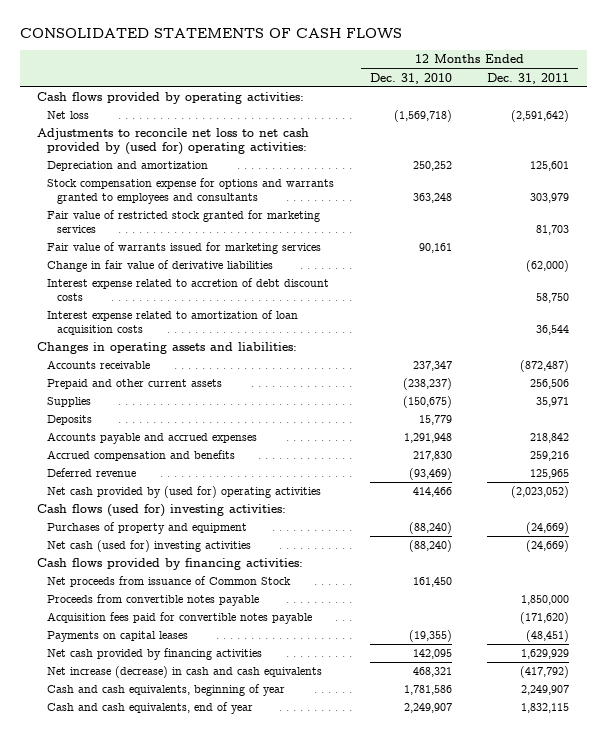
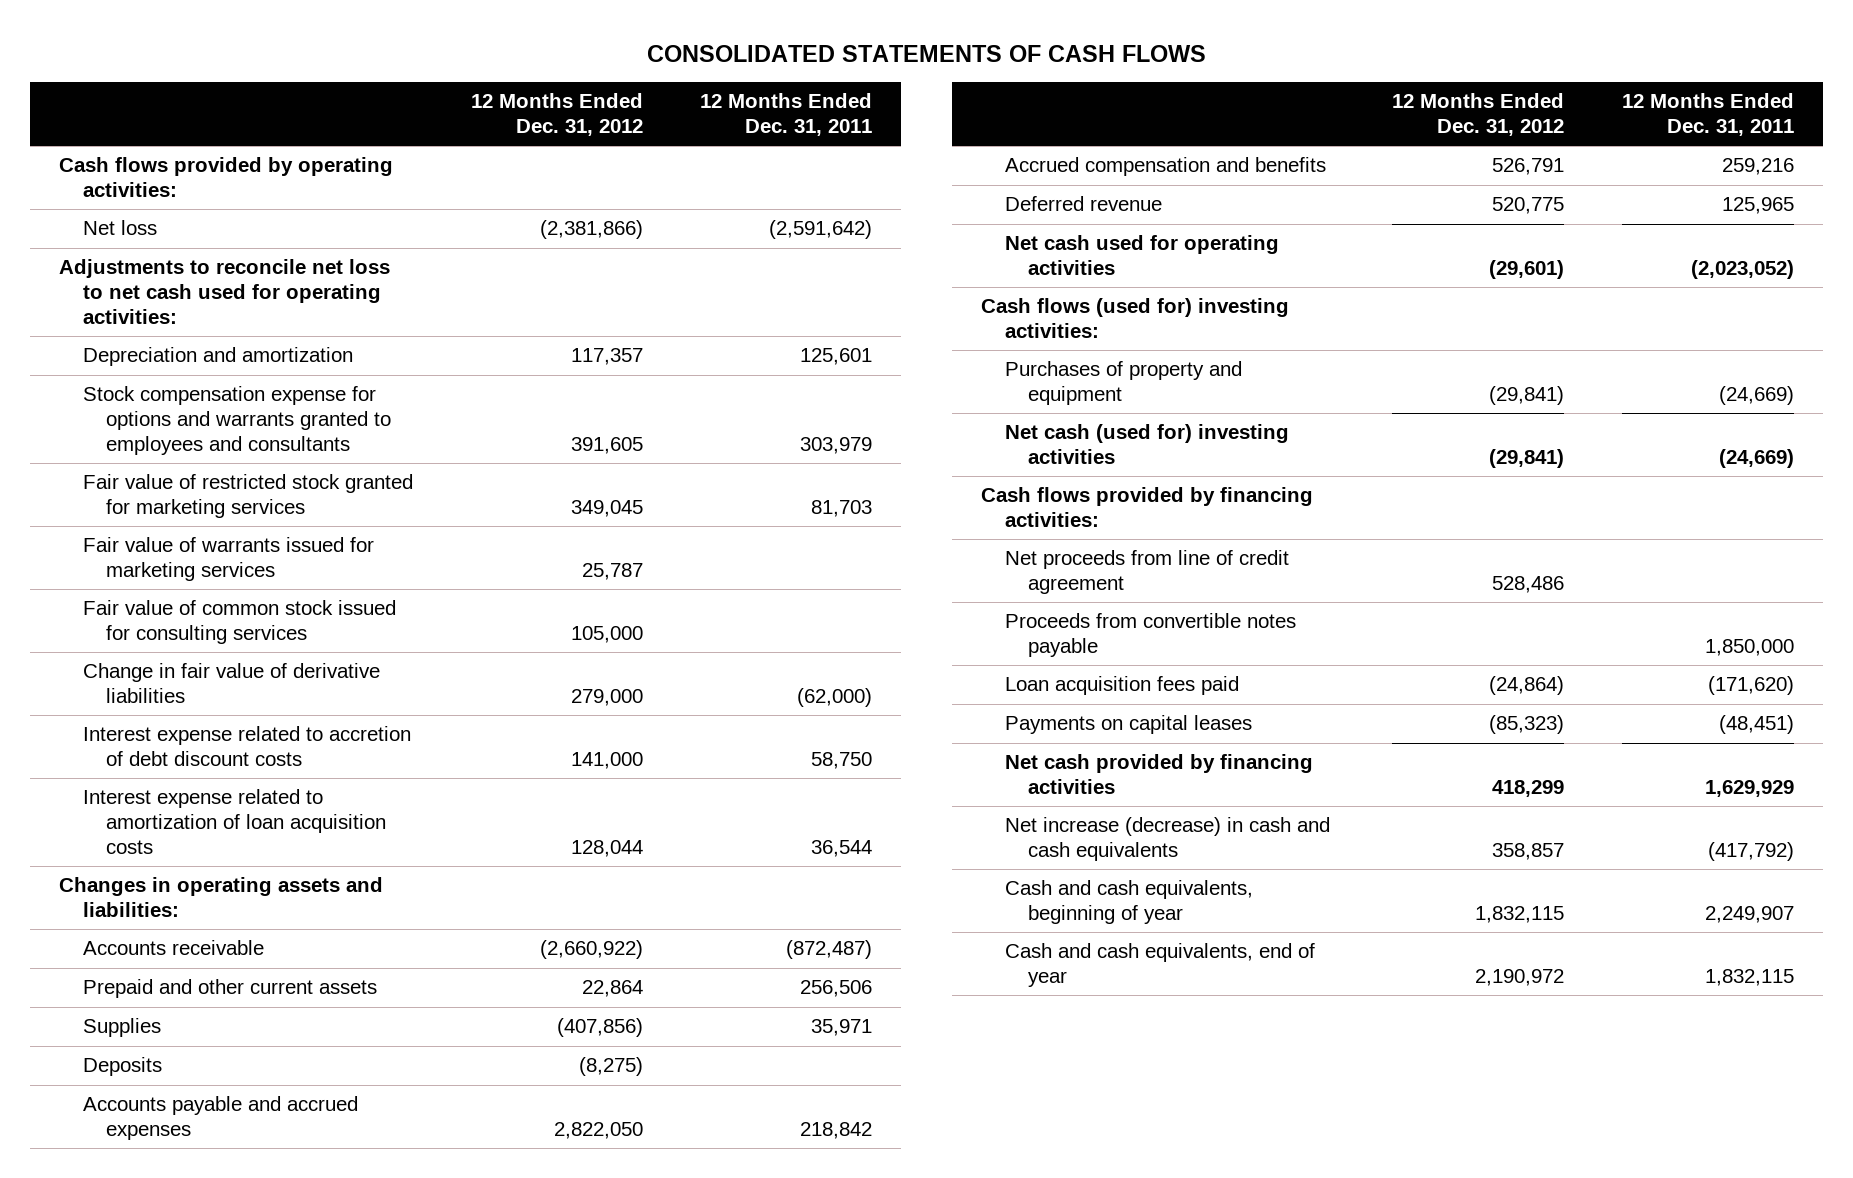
[369,72,452,84] Dec. 31, 2010 -> none
none -> [470,93,643,137] 12 Months Ended Dec. 31, 2012
[37,128,310,156] Adjustments to reconcile net loss to net cash provided by (used for) operating activities: -> [59,259,391,324] Adjustments to reconcile net loss to net cash used for operating activities:
none -> [82,600,396,645] Fair value of common stock issued for consulting services
[47,486,322,499] Net cash provided by (used for) operating activities -> [1004,235,1279,276] Net cash used for operating activities
[47,576,292,588] Net proceeds from issuance of Common Stock -> none
none -> [1004,550,1289,595] Net proceeds from line of credit agreement
[47,612,313,625] Acquisition fees paid for convertible notes payable -> [1004,676,1239,696] Loan acquisition fees paid

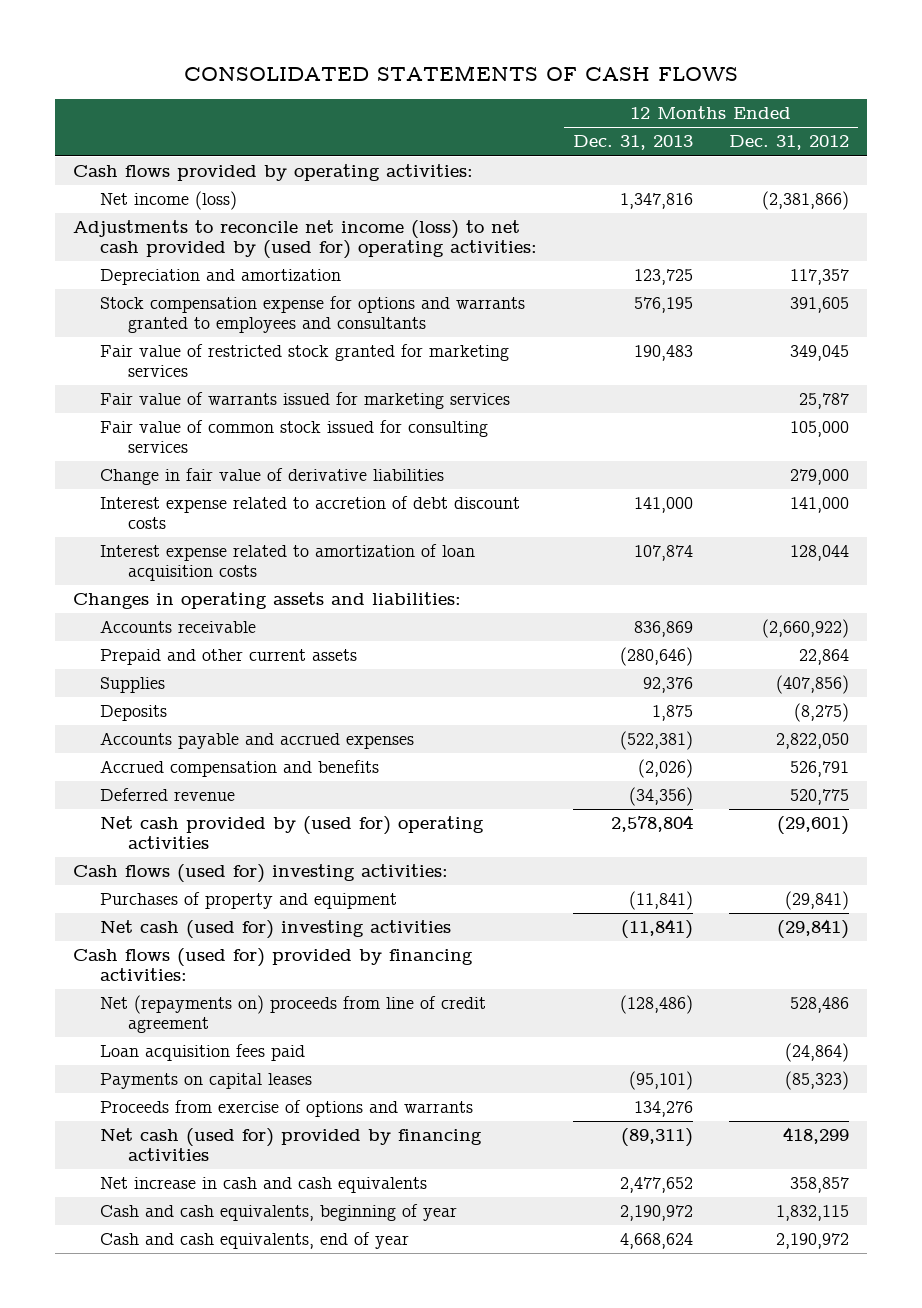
[700,93,873,137] 12 Months Ended Dec. 31, 2011 -> none
none -> [573,135,694,151] Dec. 31, 2013
[82,220,157,236] Net loss -> [100,191,238,211] Net income (loss)
[59,259,391,324] Adjustments to reconcile net loss to net cash used for operating activities: -> [72,220,538,260] Adjustments to reconcile net income (loss) to net cash provided by (used for) operating activities:
[1004,235,1279,276] Net cash used for operating activities -> [100,816,485,850] Net cash provided by (used for) operating activities
[1004,613,1296,658] Proceeds from convertible notes payable -> none
[980,487,1313,528] Cash flows provided by financing activities: -> [72,948,473,982] Cash flows (used for) provided by financing activities:
[1004,550,1289,595] Net proceeds from line of credit agreement -> [100,995,487,1034] Net (repayments on) proceeds from line of credit agreement
none -> [100,1100,474,1118] Proceeds from exercise of options and warrants
[1004,754,1313,795] Net cash provided by financing activities -> [100,1128,483,1162] Net cash (used for) provided by financing activities
[1004,817,1330,862] Net increase (decrease) in cash and cash equivalents -> [100,1177,428,1194] Net increase in cash and cash equivalents

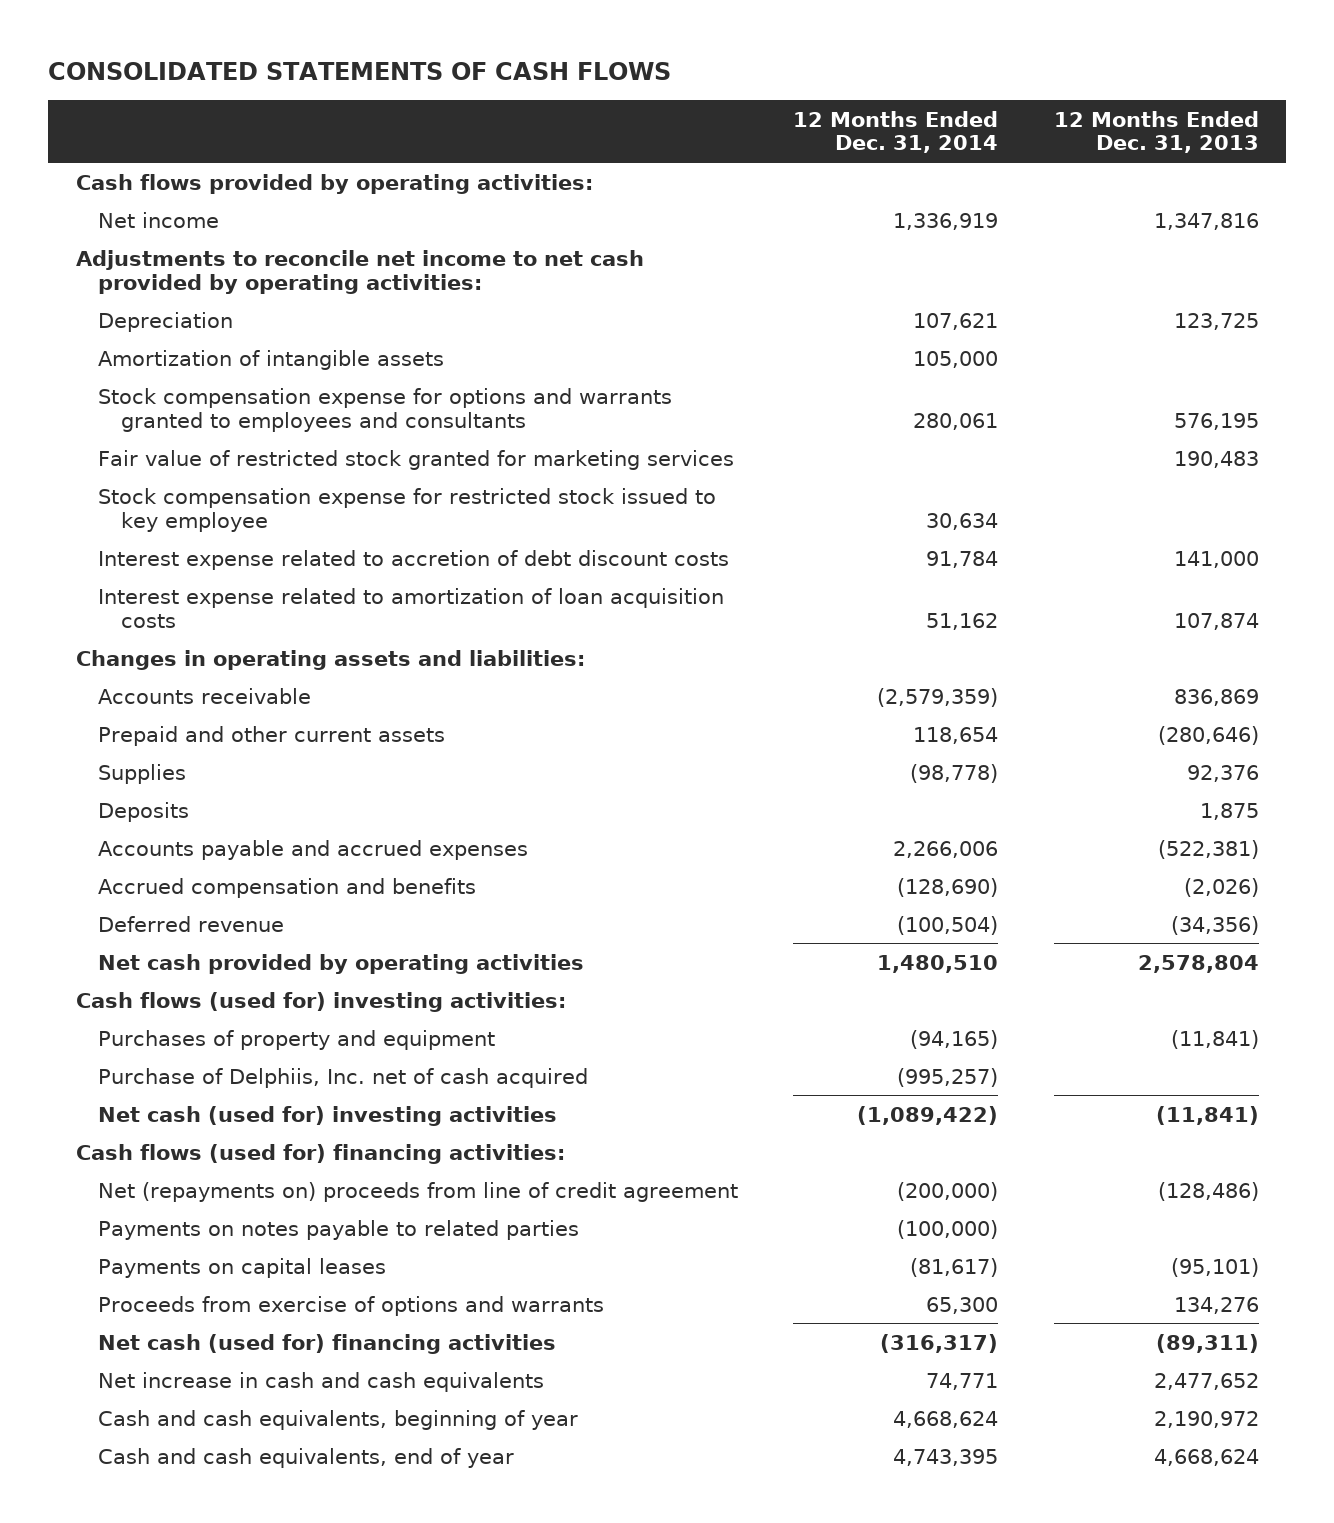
[729,135,850,151] Dec. 31, 2012 -> none
none -> [793,110,999,154] 12 Months Ended Dec. 31, 2014
[100,191,238,211] Net income (loss) -> [98,211,220,228] Net income
[72,220,538,260] Adjustments to reconcile net income (loss) to net cash provided by (used for) operating activities: -> [75,249,644,294] Adjustments to reconcile net income to net cash provided by operating activities:
[100,269,342,286] Depreciation and amortization -> [98,311,234,332] Depreciation
none -> [98,349,445,370] Amortization of intangible assets
[100,392,511,410] Fair value of warrants issued for marketing services -> none
[100,420,489,454] Fair value of common stock issued for consulting services -> none
[100,468,445,486] Change in fair value of derivative liabilities -> none
none -> [98,487,717,532] Stock compensation expense for restricted stock issued to key employee
[100,816,485,850] Net cash provided by (used for) operating activities -> [98,953,585,974] Net cash provided by operating activities
none -> [98,1067,589,1088] Purchase of Delphiis, Inc. net of cash acquired
[72,948,473,982] Cash flows (used for) provided by financing activities: -> [75,1143,565,1164] Cash flows (used for) financing activities:
[100,1044,306,1062] Loan acquisition fees paid -> none
none -> [98,1219,580,1240] Payments on notes payable to related parties
[100,1128,483,1162] Net cash (used for) provided by financing activities -> [98,1333,557,1354] Net cash (used for) financing activities

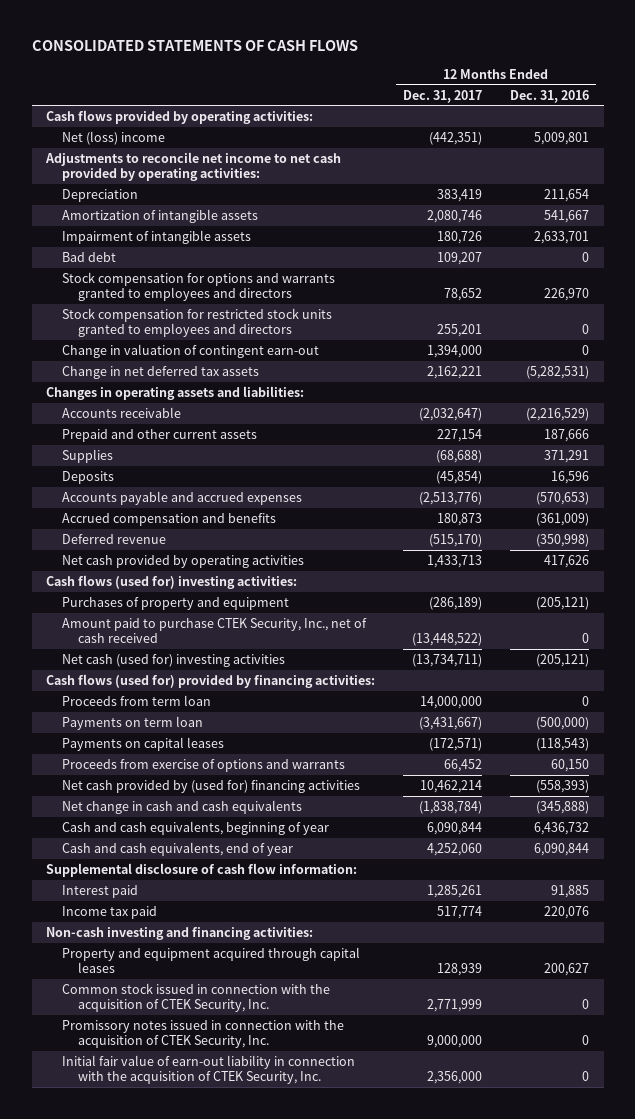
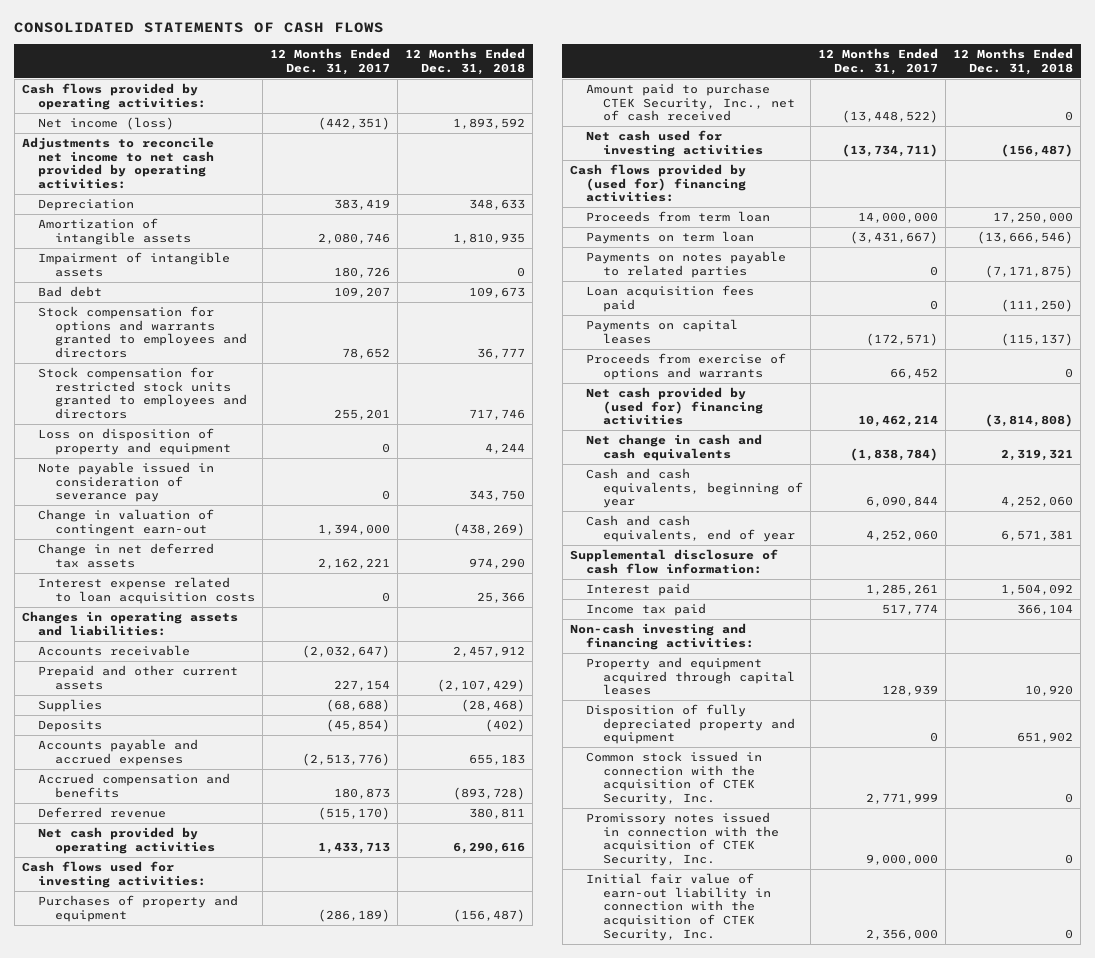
[510,89,590,103] Dec. 31, 2016 -> none
none -> [405,48,526,75] 12 Months Ended Dec. 31, 2018
[61,131,165,146] Net (loss) income -> [38,117,175,131] Net income (loss)
none -> [38,428,232,455] Loss on disposition of property and equipment
none -> [38,462,215,503] Note payable issued in consideration of severance pay
none -> [38,577,256,604] Interest expense related to loan acquisition costs
[45,575,297,590] Cash flows (used for) investing activities: -> [21,861,207,888] Cash flows used for investing activities:
[61,654,285,668] Net cash (used for) investing activities -> [586,130,764,157] Net cash used for investing activities
[45,674,375,689] Cash flows (used for) provided by financing activities: -> [569,164,747,203] Cash flows provided by (used for) financing activities:
none -> [586,251,787,278] Payments on notes payable to related parties
none -> [586,285,755,312] Loan acquisition fees paid
none -> [586,704,796,745] Disposition of fully depreciated property and equipment

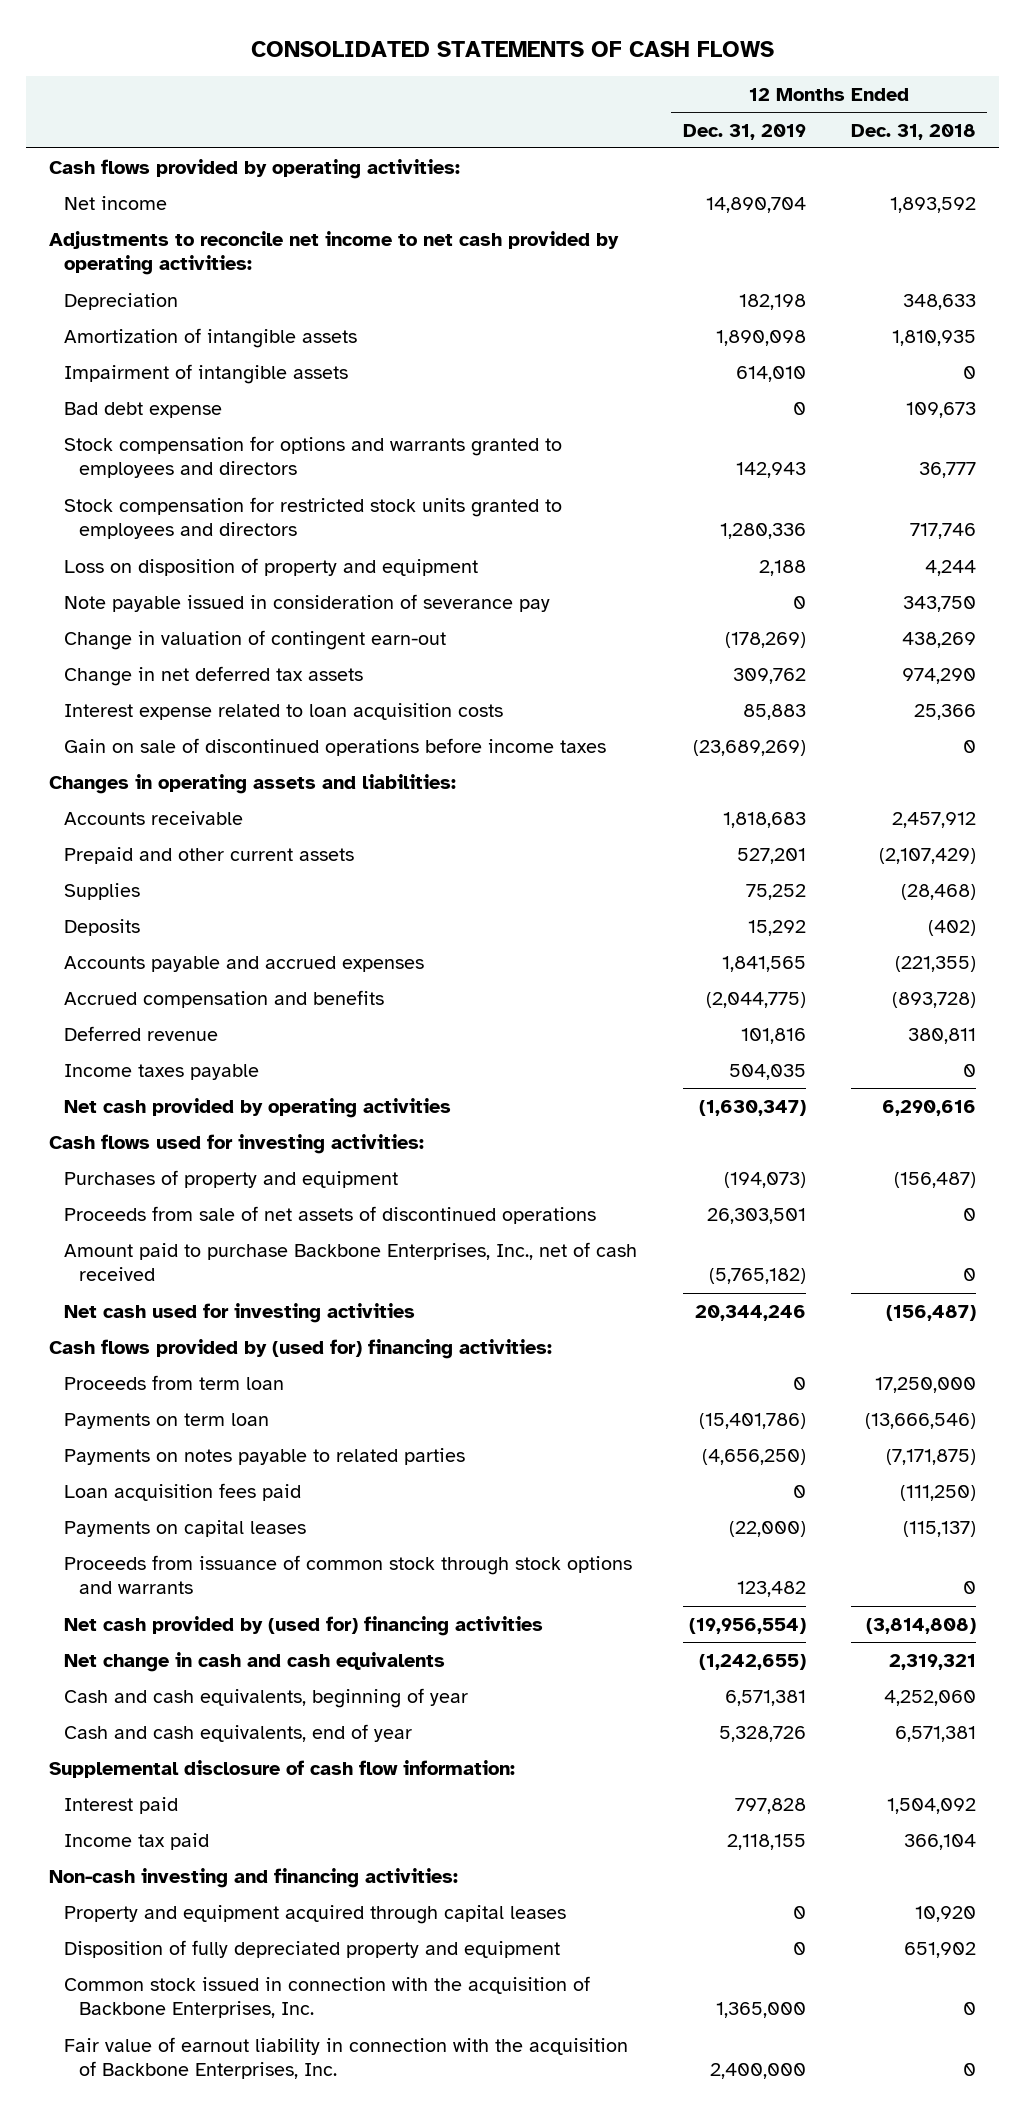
[270,48,391,75] 12 Months Ended Dec. 31, 2017 -> none
none -> [682,123,806,140] Dec. 31, 2019
[38,117,175,131] Net income (loss) -> [64,195,168,210] Net income
[38,286,103,298] Bad debt -> [64,401,223,418] Bad debt expense
[453,522,526,536] (438,269) -> [901,631,976,648] 438,269
none -> [64,737,607,756] Gain on sale of discontinued operations before income taxes
[469,753,526,765] 655,183 -> [894,955,976,972] (221,355)
none -> [64,1063,260,1080] Income taxes payable
none -> [64,1205,597,1224] Proceeds from sale of net assets of discontinued operations
[586,83,796,122] Amount paid to purchase CTEK Security, Inc., net of cash received -> [64,1241,638,1282] Amount paid to purchase Backbone Enterprises, Inc., net of cash received
[586,353,787,380] Proceeds from exercise of options and warrants -> [64,1554,633,1595] Proceeds from issuance of common stock through stock options and warrants
[586,812,780,867] Promissory notes issued in connection with the acquisition of CTEK Security, Inc. -> none
[586,751,763,806] Common stock issued in connection with the acquisition of CTEK Security, Inc. -> [64,1975,591,2019] Common stock issued in connection with the acquisition of Backbone Enterprises, Inc.
[586,873,772,941] Initial fair value of earn-out liability in connection with the acquisition of CTEK Security, Inc. -> [64,2036,629,2080] Fair value of earnout liability in connection with the acquisition of Backbone Enterprises, Inc.

